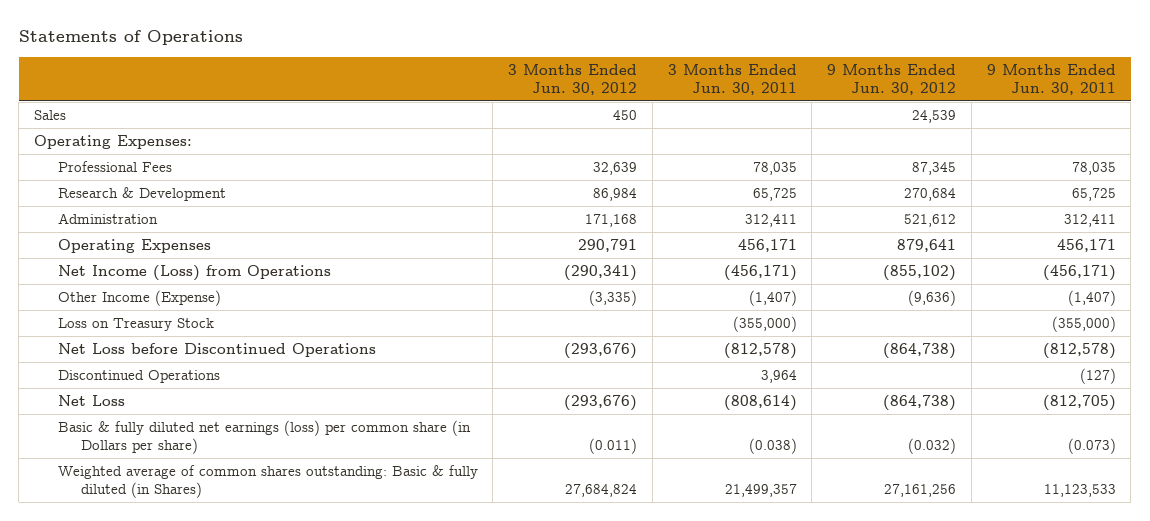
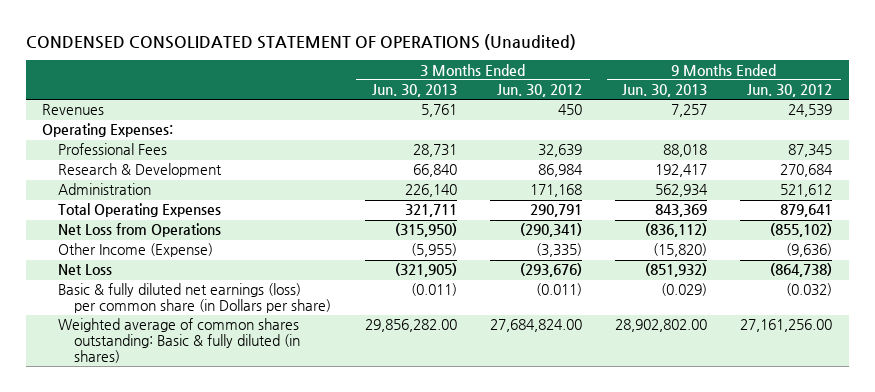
[18,29,243,45] Statements of Operations -> [25,33,576,50] CONDENSED CONSOLIDATED STATEMENT OF OPERATIONS (Unaudited)
[667,63,797,95] 3 Months Ended Jun. 30, 2011 -> none
[986,63,1116,95] 9 Months Ended Jun. 30, 2011 -> none
none -> [371,84,457,98] Jun. 30, 2013
none -> [621,84,707,98] Jun. 30, 2013
[34,110,67,121] Sales -> [42,104,105,116] Revenues
[57,239,211,254] Operating Expenses -> [58,203,222,218] Total Operating Expenses
[57,265,331,282] Net Income (Loss) from Operations -> [58,223,222,238] Net Loss from Operations
[57,318,214,332] Loss on Treasury Stock -> none
[57,343,376,358] Net Loss before Discontinued Operations -> none
[57,370,220,384] Discontinued Operations -> none
[57,465,478,499] Weighted average of common shares outstanding: Basic & fully diluted (in Shares) -> [58,318,301,363] Weighted average of common shares outstanding: Basic & fully diluted (in shares)
[565,484,638,498] 27,684,824 -> [489,319,582,333] 27,684,824.00
[884,484,957,498] 27,161,256 -> [740,319,833,333] 27,161,256.00

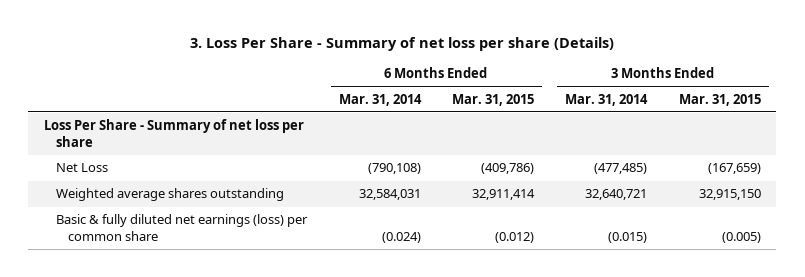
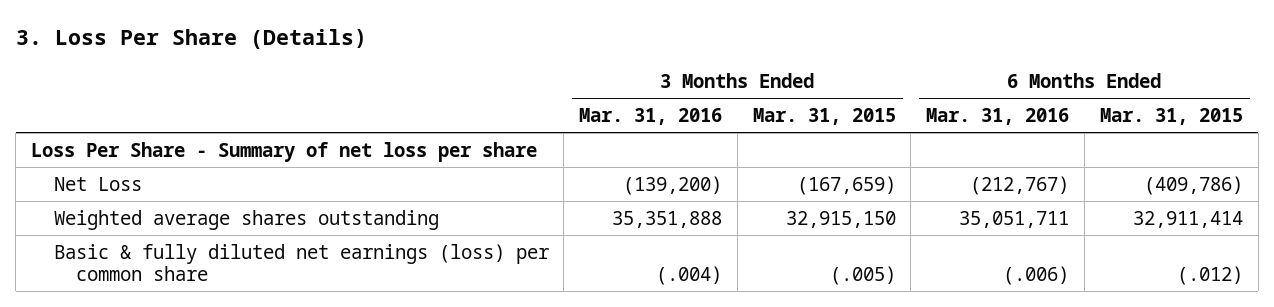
[190,37,615,52] 3. Loss Per Share - Summary of net loss per share (Details) -> [15,29,367,50] 3. Loss Per Share (Details)
[338,93,422,106] Mar. 31, 2014 -> none
[565,93,649,106] Mar. 31, 2014 -> none
none -> [579,107,723,125] Mar. 31, 2016
none -> [926,107,1070,125] Mar. 31, 2016
[494,231,534,243] (0.012) -> [1176,265,1243,285] (.012)
[721,231,761,243] (0.005) -> [829,265,896,285] (.005)

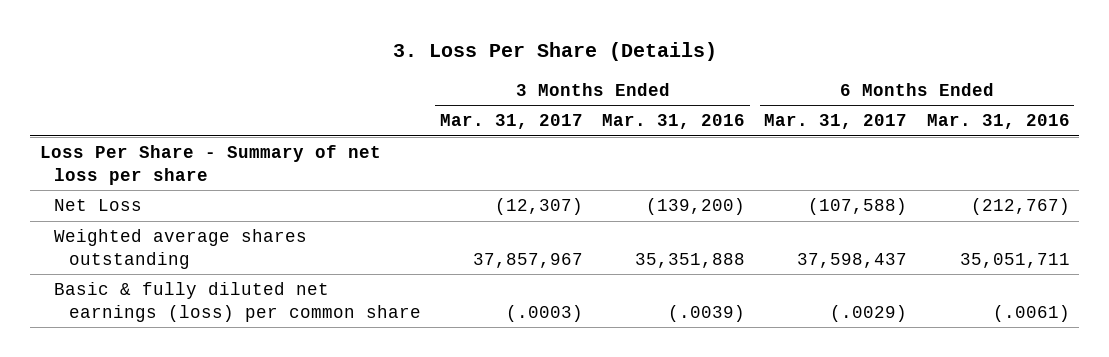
[752,107,896,125] Mar. 31, 2015 -> none
[1099,107,1243,125] Mar. 31, 2015 -> none
none -> [440,114,584,130] Mar. 31, 2017
none -> [764,114,908,130] Mar. 31, 2017
[656,265,723,285] (.004) -> [668,304,746,322] (.0039)
[1003,265,1070,285] (.006) -> [992,304,1070,322] (.0061)

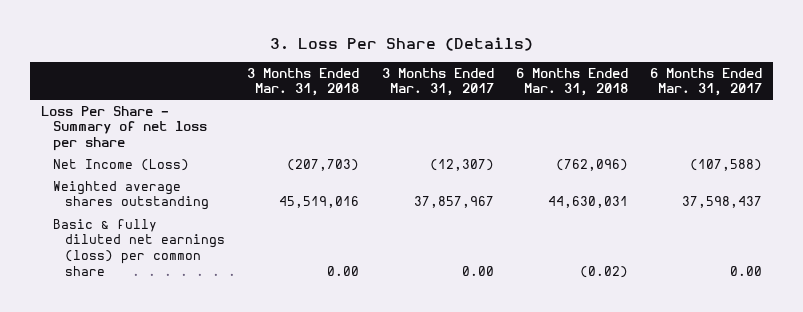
[602,114,746,130] Mar. 31, 2016 -> none
[926,114,1070,130] Mar. 31, 2016 -> none
none -> [247,67,360,97] 3 Months Ended Mar. 31, 2018
none -> [515,67,628,97] 6 Months Ended Mar. 31, 2018
[54,199,143,212] Net Loss -> [52,158,189,171] Net Income (Loss)
[506,304,584,322] (.0003) -> [461,265,494,276] 0.00
[830,304,908,322] (.0029) -> [730,265,763,276] 0.00

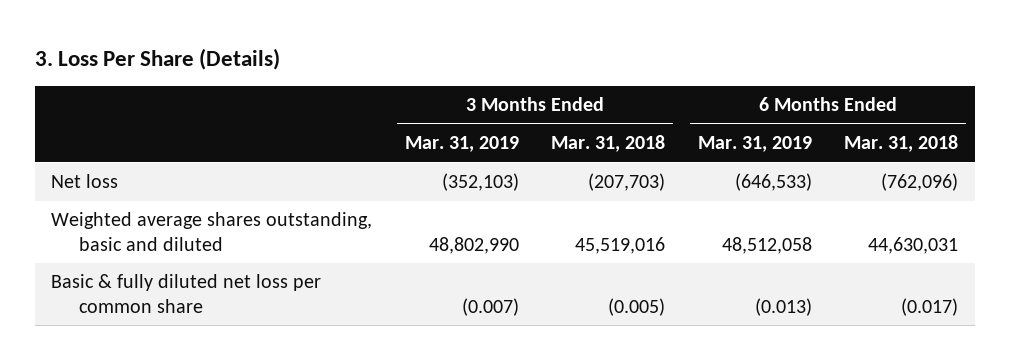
[381,67,494,97] 3 Months Ended Mar. 31, 2017 -> none
[650,67,763,97] 6 Months Ended Mar. 31, 2017 -> none
none -> [404,136,519,153] Mar. 31, 2019
none -> [697,136,812,153] Mar. 31, 2019
[40,105,207,151] Loss Per Share - Summary of net loss per share -> none
[52,158,189,171] Net Income (Loss) -> [51,174,119,189] Net loss
[52,180,209,211] Weighted average shares outstanding -> [51,212,373,251] Weighted average shares outstanding, basic and diluted
[52,218,225,276] Basic & fully diluted net earnings (loss) per common share -> [51,274,322,313] Basic & fully diluted net loss per common share
[327,265,360,276] 0.00 -> [608,297,666,316] (0.005)
[579,265,628,278] (0.02) -> [901,297,959,316] (0.017)

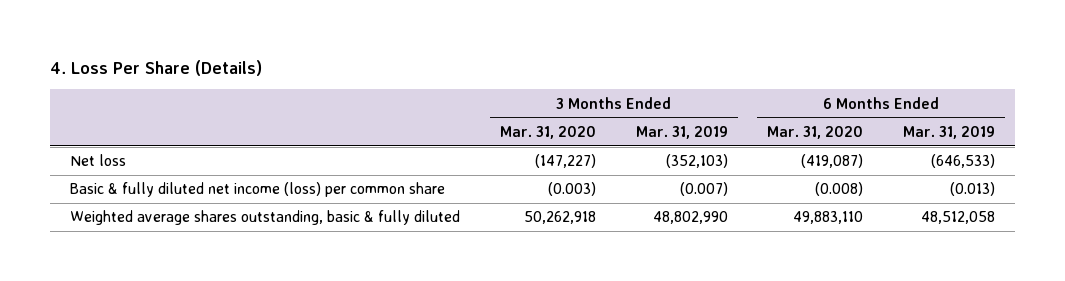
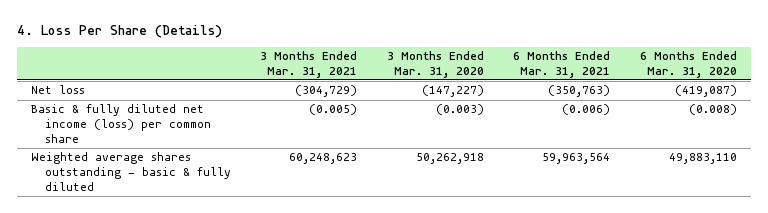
[635,126,728,140] Mar. 31, 2019 -> none
[903,126,996,140] Mar. 31, 2019 -> none
none -> [260,50,358,78] 3 Months Ended Mar. 31, 2021
none -> [513,50,611,78] 6 Months Ended Mar. 31, 2021
[69,210,460,226] Weighted average shares outstanding, basic & fully diluted -> [31,152,231,191] Weighted average shares outstanding - basic & fully diluted

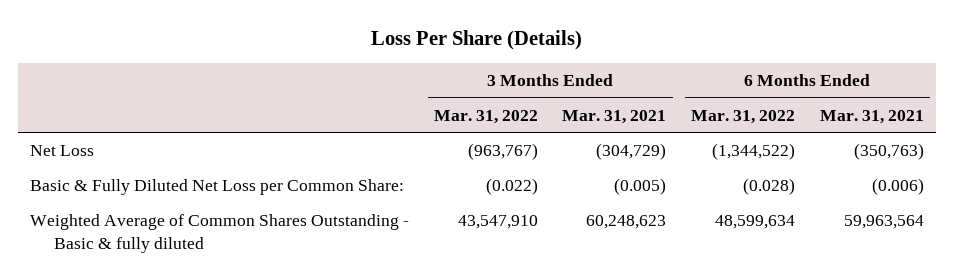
[16,24,222,38] 4. Loss Per Share (Details) -> [370,30,582,51] Loss Per Share (Details)
[386,50,484,78] 3 Months Ended Mar. 31, 2020 -> none
[639,50,737,78] 6 Months Ended Mar. 31, 2020 -> none
none -> [433,109,538,124] Mar. 31, 2022
none -> [691,109,796,124] Mar. 31, 2022
[31,85,86,95] Net loss -> [30,145,95,157] Net Loss
[31,104,211,143] Basic & fully diluted net income (loss) per common share -> [30,179,405,196] Basic & Fully Diluted Net Loss per Common Share:
[31,152,231,191] Weighted average shares outstanding - basic & fully diluted -> [30,214,410,253] Weighted Average of Common Shares Outstanding - Basic & fully diluted

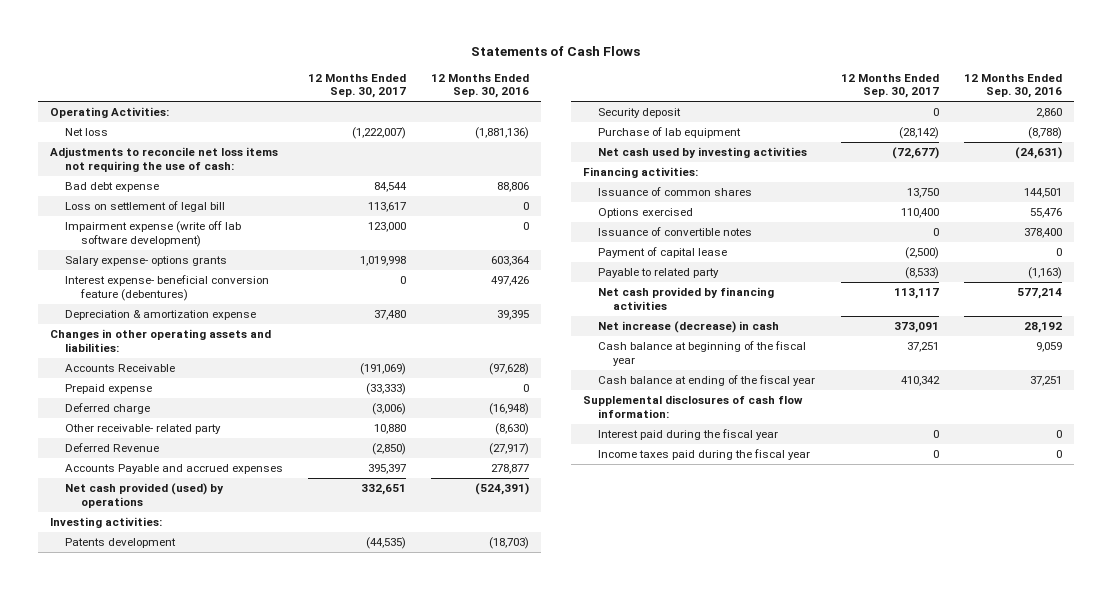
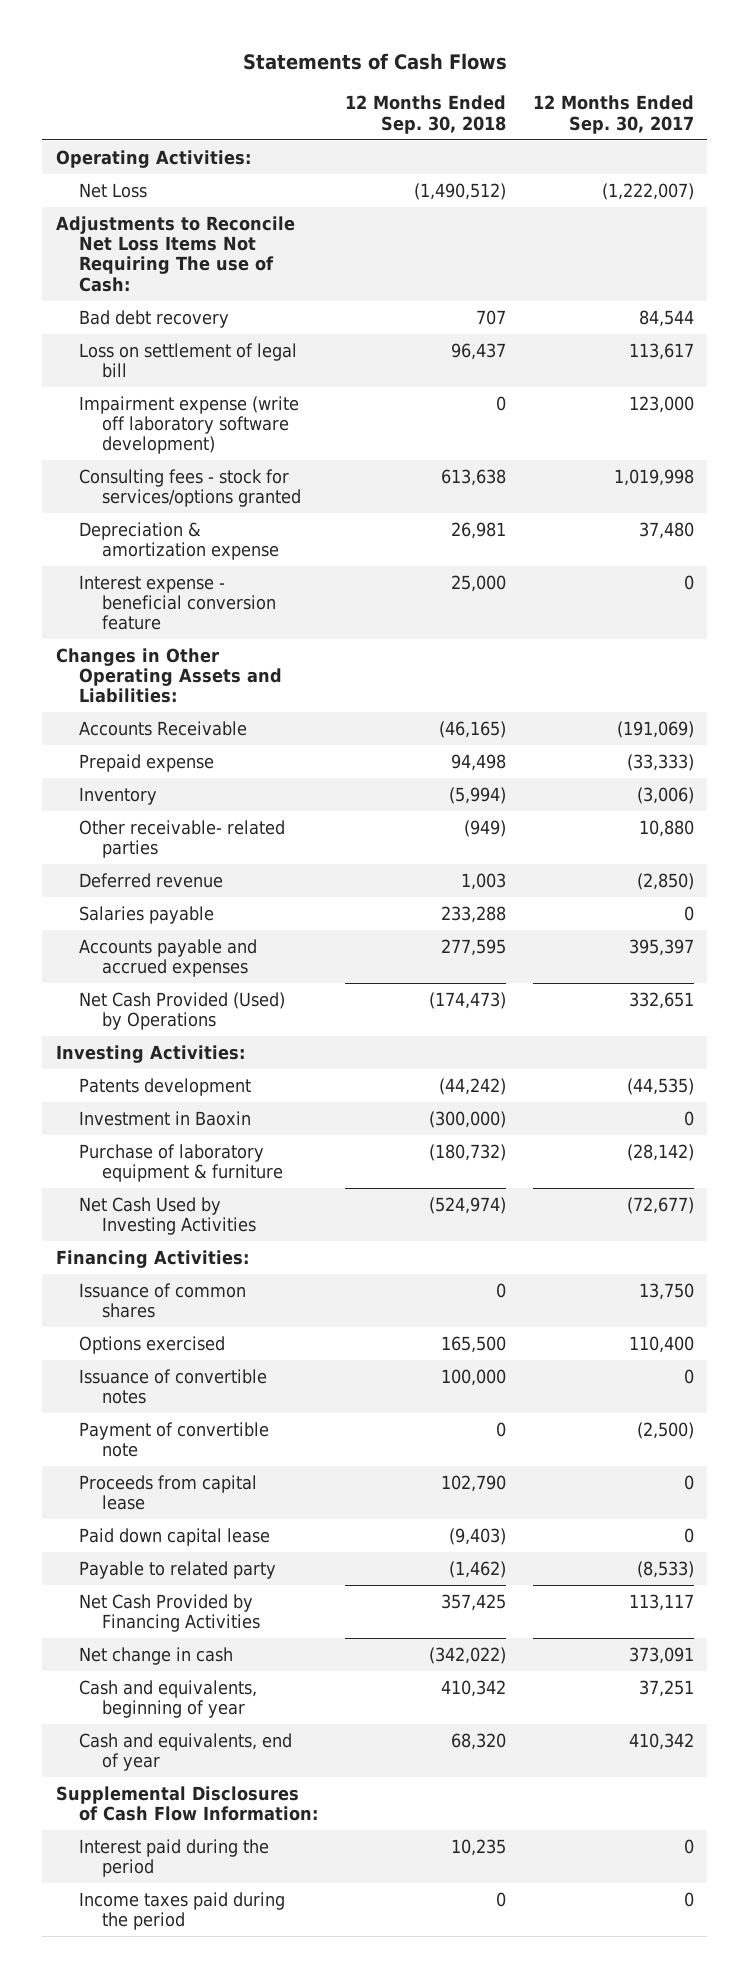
[430,73,529,99] 12 Months Ended Sep. 30, 2016 -> none
none -> [344,95,506,134] 12 Months Ended Sep. 30, 2018
[65,128,109,137] Net loss -> [78,182,147,198] Net Loss
[50,147,279,172] Adjustments to reconcile net loss items not requiring the use of cash: -> [55,215,295,292] Adjustments to Reconcile Net Loss Items Not Requiring The use of Cash:
[65,182,160,193] Bad debt expense -> [78,309,229,328] Bad debt recovery
[65,275,270,301] Interest expense- beneficial conversion feature (debentures) -> none
[65,221,242,247] Impairment expense (write off lab software development) -> [78,395,299,455] Impairment expense (write off laboratory software development)
[65,256,228,267] Salary expense- options grants -> [78,468,301,508] Consulting fees - stock for services/options granted
none -> [78,574,276,631] Interest expense - beneficial conversion feature
[50,329,272,352] Changes in other operating assets and liabilities: -> [55,647,282,704] Changes in Other Operating Assets and Liabilities:
[65,403,151,415] Deferred charge -> none
none -> [78,786,157,805] Inventory
[65,424,222,435] Other receivable- related party -> [78,819,285,859] Other receivable- related parties
[65,443,160,453] Deferred Revenue -> [78,872,223,888] Deferred revenue
none -> [78,905,214,924] Salaries payable
[65,464,284,475] Accounts Payable and accrued expenses -> [78,938,257,978] Accounts payable and accrued expenses
[65,483,225,508] Net cash provided (used) by operations -> [78,991,285,1031] Net Cash Provided (Used) by Operations
[50,517,163,529] Investing activities: -> [55,1044,245,1063] Investing Activities:
[598,108,682,119] Security deposit -> none
none -> [78,1110,251,1126] Investment in Baoxin
[598,127,742,139] Purchase of lab equipment -> [78,1143,283,1183] Purchase of laboratory equipment & furniture
[598,147,808,159] Net cash used by investing activities -> [78,1196,256,1236] Net Cash Used by Investing Activities
[582,167,698,179] Financing activities: -> [55,1249,249,1268] Financing Activities:
none -> [78,1421,269,1458] Payment of convertible note
none -> [78,1474,257,1511] Proceeds from capital lease
[598,247,728,259] Payment of capital lease -> [78,1527,270,1546] Paid down capital lease
[904,247,939,260] (2,500) -> [683,1527,694,1543] 0
[598,287,775,310] Net cash provided by financing activities -> [78,1593,260,1633] Net Cash Provided by Financing Activities
[598,321,780,334] Net increase (decrease) in cash -> [78,1646,233,1665] Net change in cash
[598,341,807,366] Cash balance at beginning of the fiscal year -> [78,1679,257,1719] Cash and equivalents, beginning of year
[598,375,816,387] Cash balance at ending of the fiscal year -> [78,1732,292,1772] Cash and equivalents, end of year
[582,395,803,418] Supplemental disclosures of cash flow information: -> [55,1785,318,1822] Supplemental Disclosures of Cash Flow Information:
[598,429,779,441] Interest paid during the fiscal year -> [78,1838,269,1878] Interest paid during the period
[598,449,811,461] Income taxes paid during the fiscal year -> [78,1891,285,1931] Income taxes paid during the period

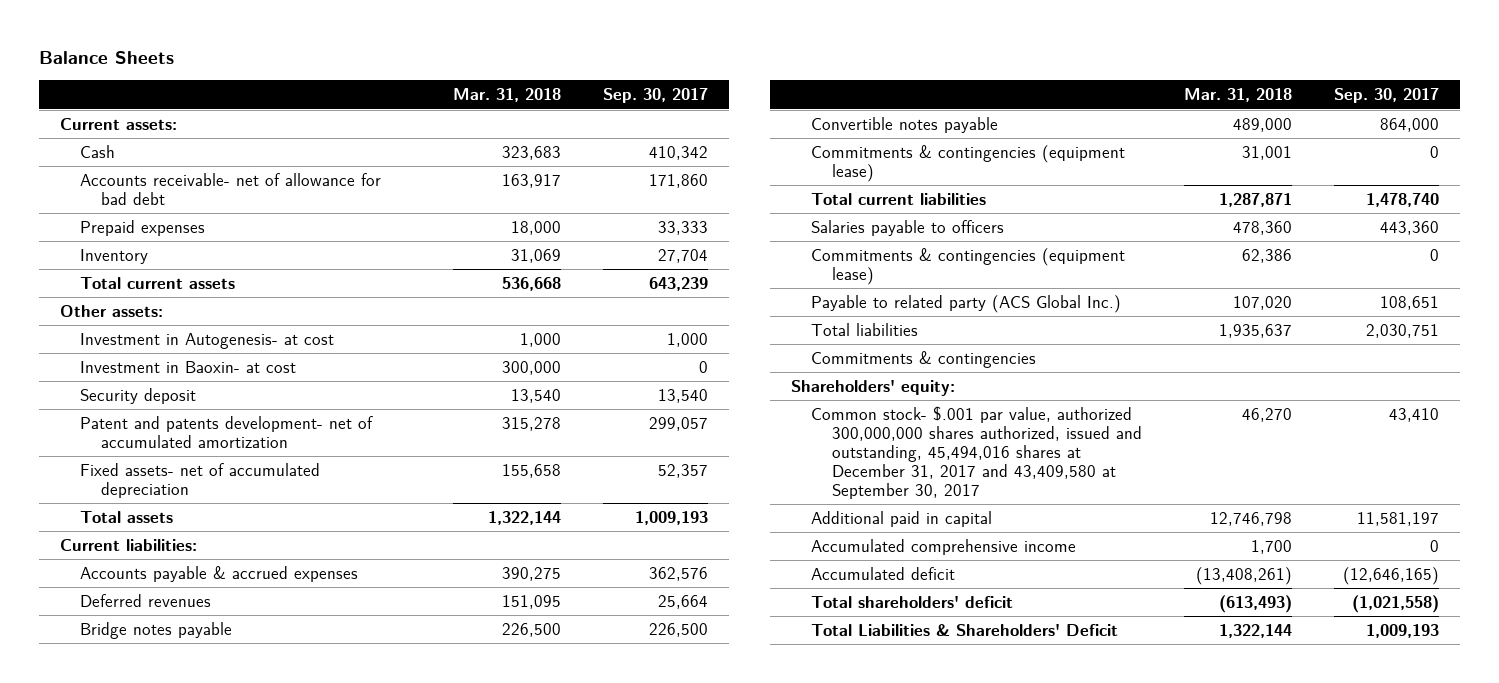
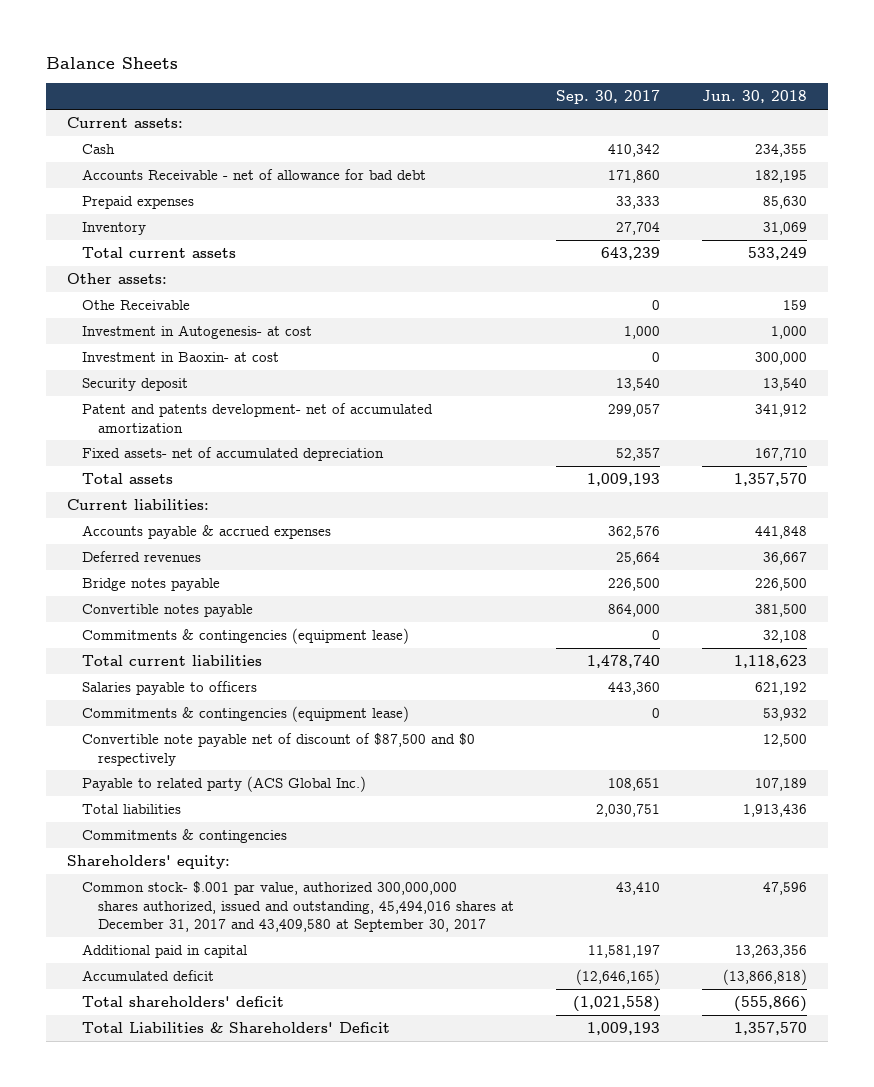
[452,88,561,103] Mar. 31, 2018 -> none
none -> [702,90,808,104] Jun. 30, 2018
[80,172,382,205] Accounts receivable- net of allowance for bad debt -> [82,168,427,180] Accounts Receivable - net of allowance for bad debt
none -> [82,299,191,310] Othe Receivable
none -> [82,732,476,766] Convertible note payable net of discount of $87,500 and $0 respectively
[811,538,1077,555] Accumulated comprehensive income -> none

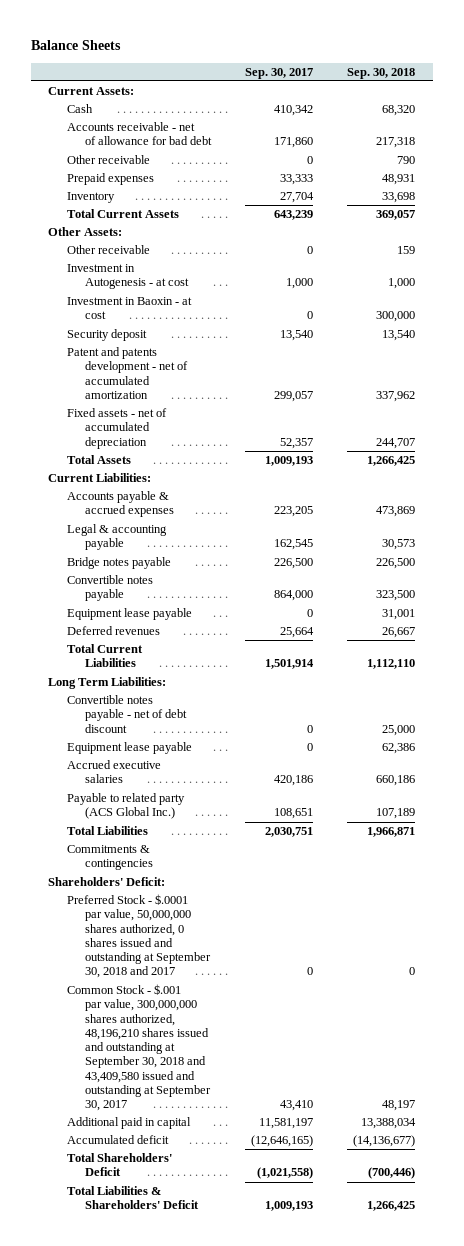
[702,90,808,104] Jun. 30, 2018 -> none
none -> [347,67,416,79] Sep. 30, 2018
[66,116,183,128] Current assets: -> [48,87,135,96] Current Assets:
[82,168,427,180] Accounts Receivable - net of allowance for bad debt -> [66,122,213,146] Accounts receivable - net of allowance for bad debt
none -> [66,155,150,165] Other receivable
[82,246,237,258] Total current assets -> [66,209,179,219] Total Current Assets
[66,272,167,284] Other assets: -> [48,227,123,237] Other Assets:
[82,299,191,310] Othe Receivable -> [66,245,150,255] Other receivable
[82,324,313,339] Investment in Autogenesis- at cost -> [66,264,190,290] Investment in Autogenesis - at cost
[82,351,280,362] Investment in Baoxin- at cost -> [66,297,192,320] Investment in Baoxin - at cost
[82,402,434,433] Patent and patents development- net of accumulated amortization -> [66,347,189,399] Patent and patents development - net of accumulated amortization
[82,446,385,461] Fixed assets- net of accumulated depreciation -> [66,408,167,449] Fixed assets - net of accumulated depreciation
[82,472,174,484] Total assets -> [66,455,131,465] Total Assets
[66,498,209,510] Current liabilities: -> [48,473,152,483] Current Liabilities:
[607,525,660,539] 362,576 -> [274,506,314,518] 223,205
none -> [66,524,167,551] Legal & accounting payable
[82,627,410,644] Commitments & contingencies (equipment lease) -> none
[82,680,258,695] Salaries payable to officers -> none
[82,705,410,722] Commitments & contingencies (equipment lease) -> none
[82,732,476,766] Convertible note payable net of discount of $87,500 and $0 respectively -> none
none -> [66,608,192,621] Equipment lease payable
[82,550,202,562] Deferred revenues -> [66,626,160,636] Deferred revenues
[82,654,263,666] Total current liabilities -> [66,644,143,668] Total Current Liabilities
[586,654,660,668] 1,478,740 -> [265,659,315,670] 1,501,914
none -> [48,677,167,690] Long Term Liabilities:
none -> [66,695,188,733] Convertible notes payable - net of debt discount
none -> [66,742,192,755] Equipment lease payable
none -> [66,760,161,784] Accrued executive salaries
[82,803,182,814] Total liabilities -> [66,826,148,836] Total Liabilities
[66,854,230,869] Shareholders' equity: -> [48,877,166,887] Shareholders' Deficit:
none -> [66,894,212,979] Preferred Stock - $.0001 par value, 50,000,000 shares authorized, 0 shares issued and outstanding at September 30, 2018 and 2017
[82,880,514,933] Common stock- $.001 par value, authorized 300,000,000 shares authorized, issued and outstanding, 45,494,016 shares at December 31, 2017 and 43,409,580 at September 30, 2017 -> [66,984,212,1112] Common Stock - $.001 par value, 300,000,000 shares authorized, 48,196,210 shares issued and outstanding at September 30, 2018 and 43,409,580 issued and outstanding at September 30, 2017
[82,995,285,1007] Total shareholders' deficit -> [66,1153,172,1177] Total Shareholders' Deficit

